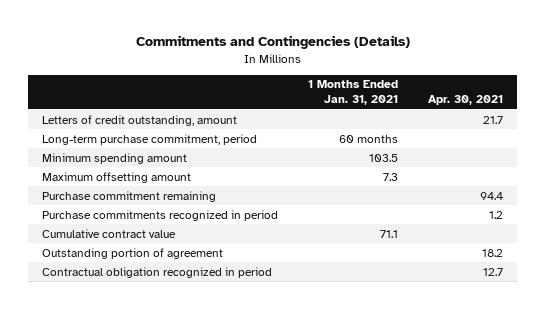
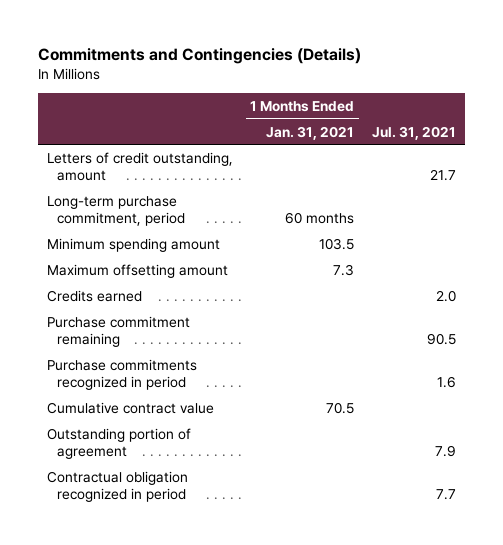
[427,95,503,106] Apr. 30, 2021 -> none
none -> [371,125,456,140] Jul. 31, 2021
none -> [46,289,142,302] Credits earned
[380,229,399,238] 71.1 -> [326,401,355,414] 70.5

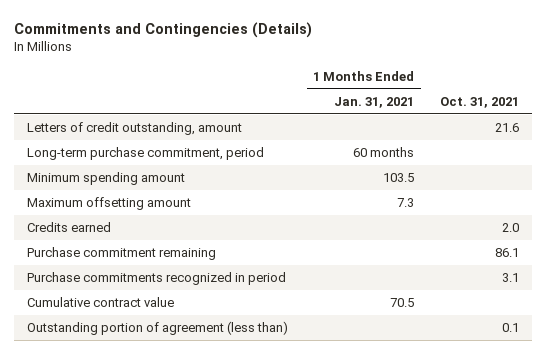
[371,125,456,140] Jul. 31, 2021 -> none
none -> [439,96,519,108] Oct. 31, 2021
[46,470,188,503] Contractual obligation recognized in period -> none
[46,427,191,460] Outstanding portion of agreement -> [26,321,288,336] Outstanding portion of agreement (less than)

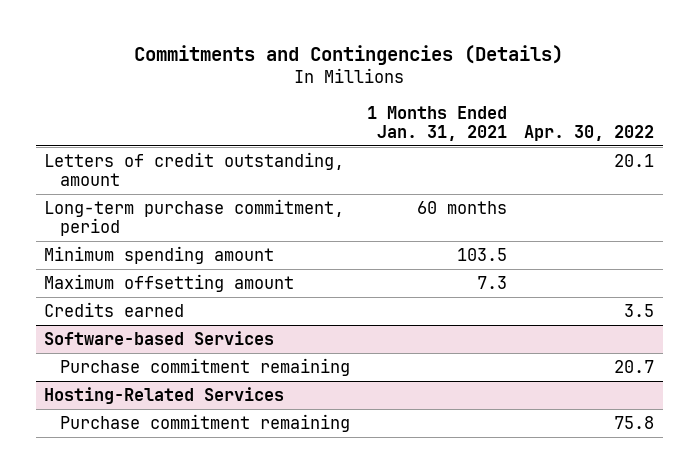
[439,96,519,108] Oct. 31, 2021 -> none
none -> [524,124,655,141] Apr. 30, 2022
[26,247,216,261] Purchase commitment remaining -> none
[26,272,286,286] Purchase commitments recognized in period -> none
[26,297,174,308] Cumulative contract value -> none
[26,321,288,336] Outstanding portion of agreement (less than) -> none
none -> [43,330,274,345] Software-based Services
none -> [60,357,351,376] Purchase commitment remaining
none -> [43,386,284,404] Hosting-Related Services
none -> [60,413,351,432] Purchase commitment remaining

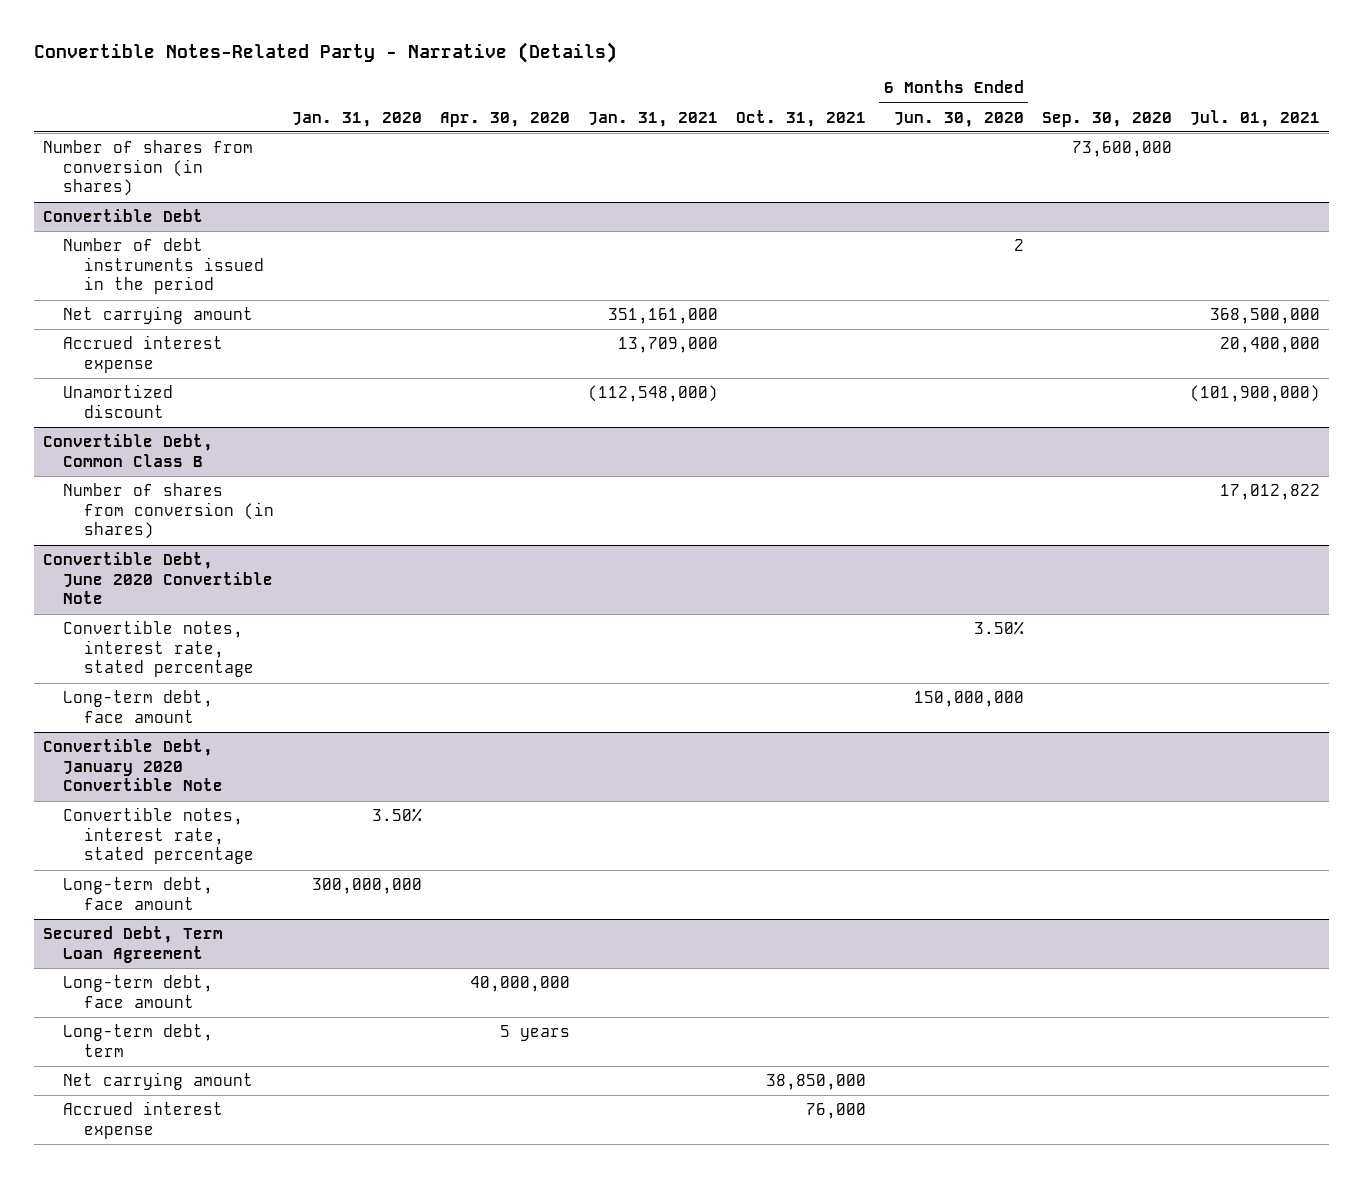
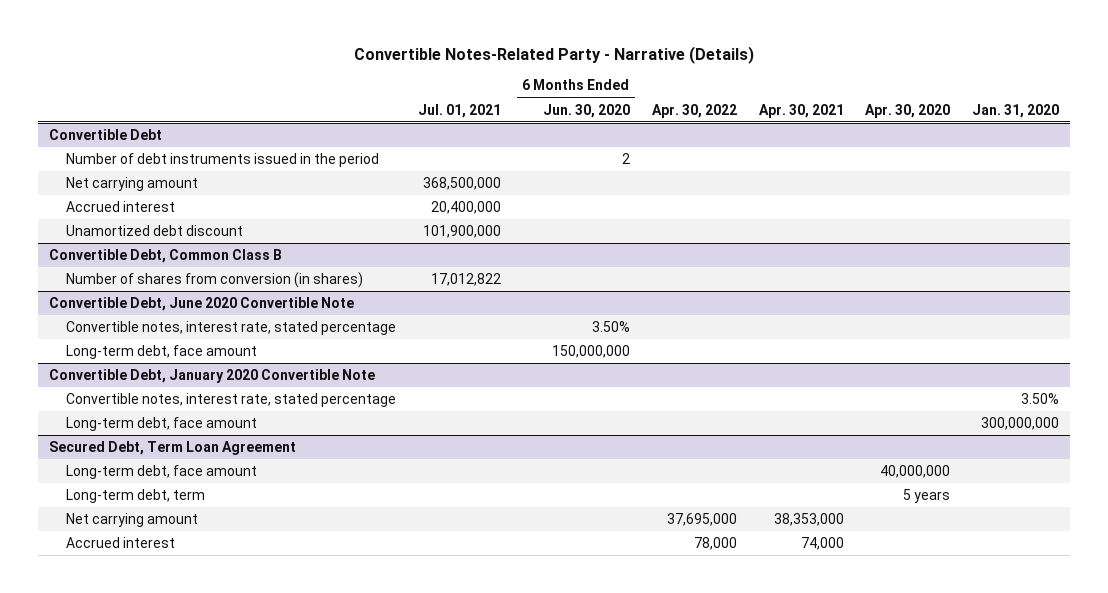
[587,111,718,127] Jan. 31, 2021 -> none
[735,109,866,127] Oct. 31, 2021 -> none
[1041,111,1172,127] Sep. 30, 2020 -> none
none -> [651,103,737,118] Apr. 30, 2022
none -> [758,103,844,118] Apr. 30, 2021
[43,140,254,197] Number of shares from conversion (in shares) -> none
[63,335,224,373] Accrued interest expense -> [66,200,176,212] Accrued interest
[63,384,174,418] Unamortized discount -> [66,224,244,236] Unamortized debt discount
[1190,385,1321,403] (101,900,000) -> [423,224,502,238] 101,900,000
[63,1101,224,1139] Accrued interest expense -> [66,536,176,548] Accrued interest

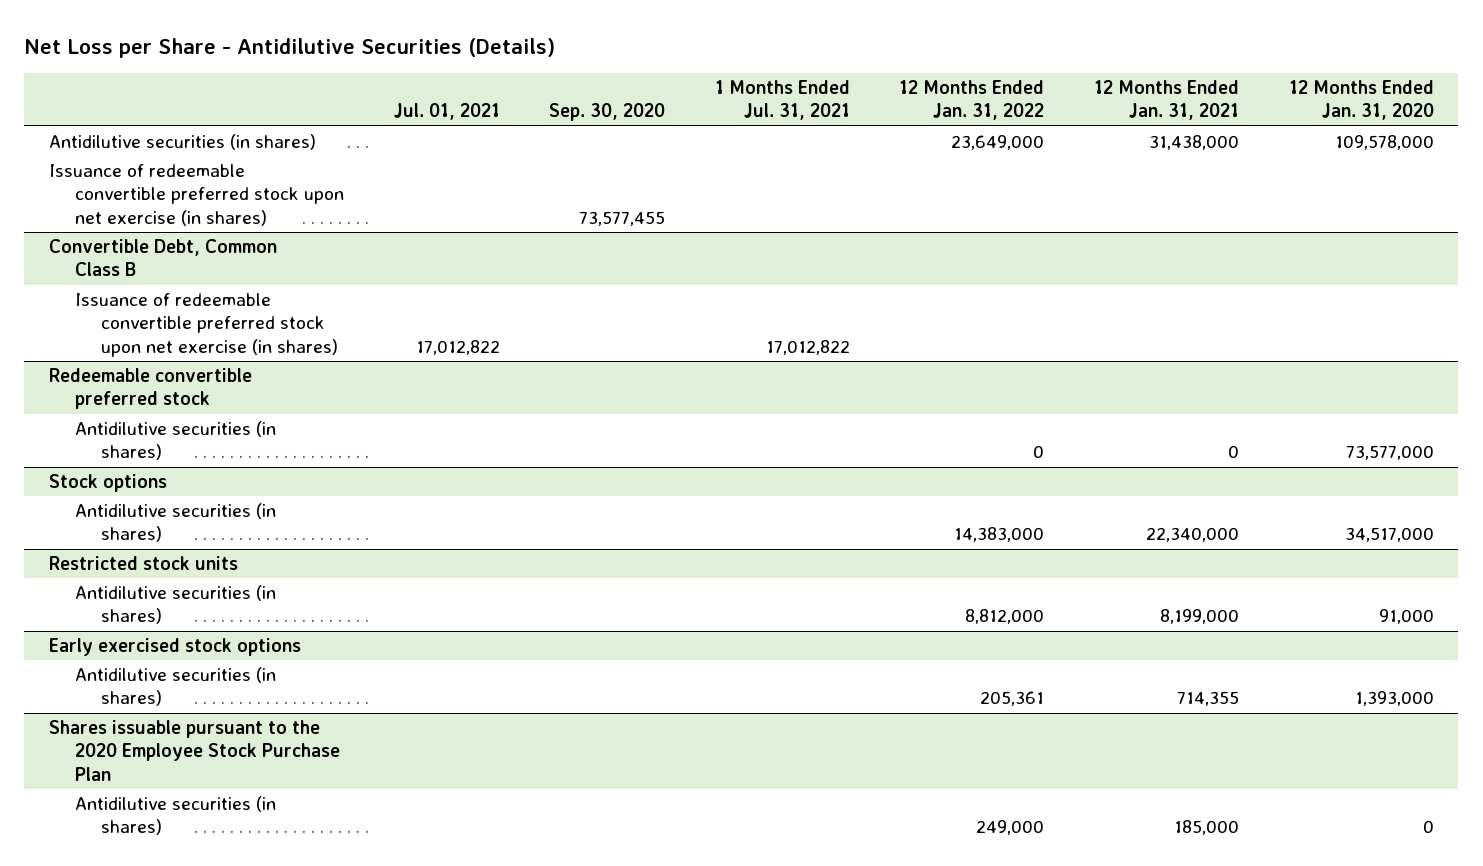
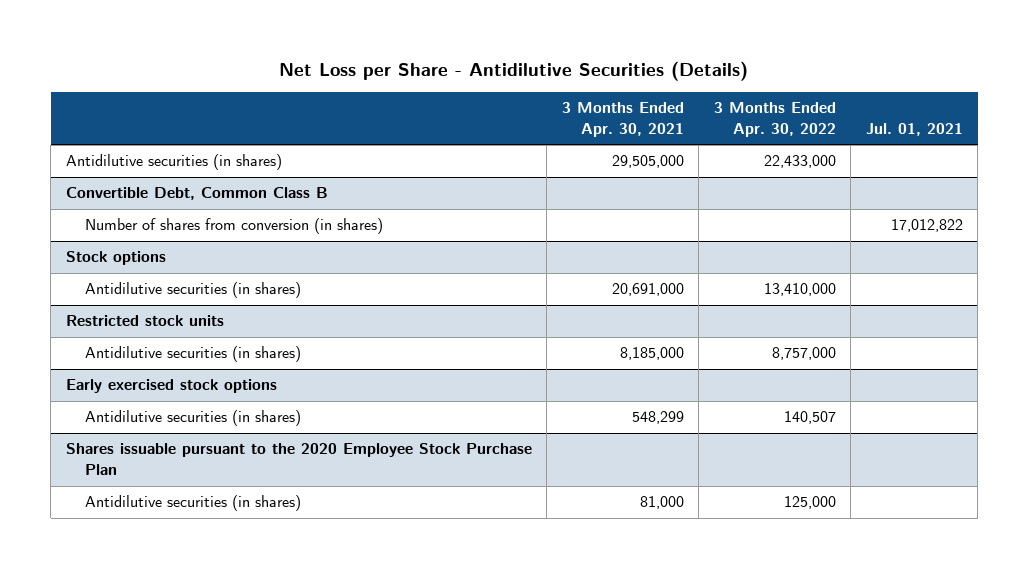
[549,103,666,122] Sep. 30, 2020 -> none
[714,80,850,121] 1 Months Ended Jul. 31, 2021 -> none
[899,80,1045,121] 12 Months Ended Jan. 31, 2022 -> none
[1094,80,1240,121] 12 Months Ended Jan. 31, 2021 -> none
[1288,80,1434,121] 12 Months Ended Jan. 31, 2020 -> none
none -> [561,102,684,138] 3 Months Ended Apr. 30, 2021
none -> [713,102,836,138] 3 Months Ended Apr. 30, 2022
[49,164,344,226] Issuance of redeemable convertible preferred stock upon net exercise (in shares) -> none
[49,368,253,410] Redeemable convertible preferred stock -> none
[74,421,276,461] Antidilutive securities (in shares) -> none
[74,293,338,357] Issuance of redeemable convertible preferred stock upon net exercise (in shares) -> [85,218,384,235] Number of shares from conversion (in shares)

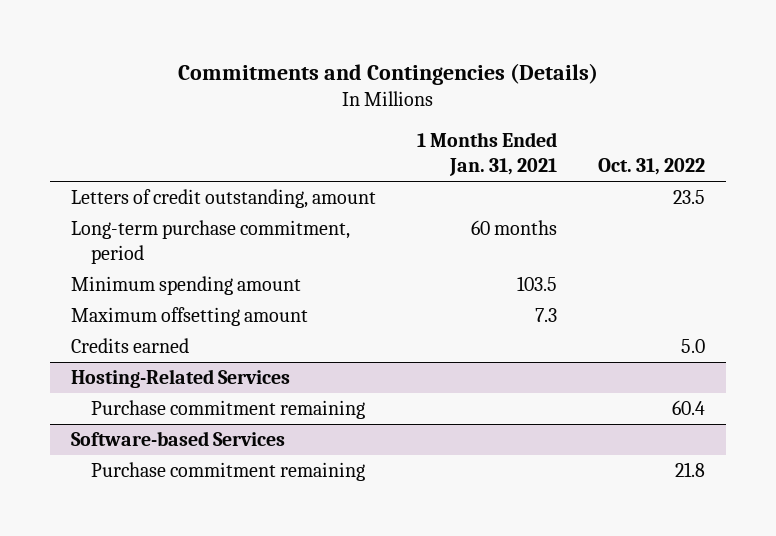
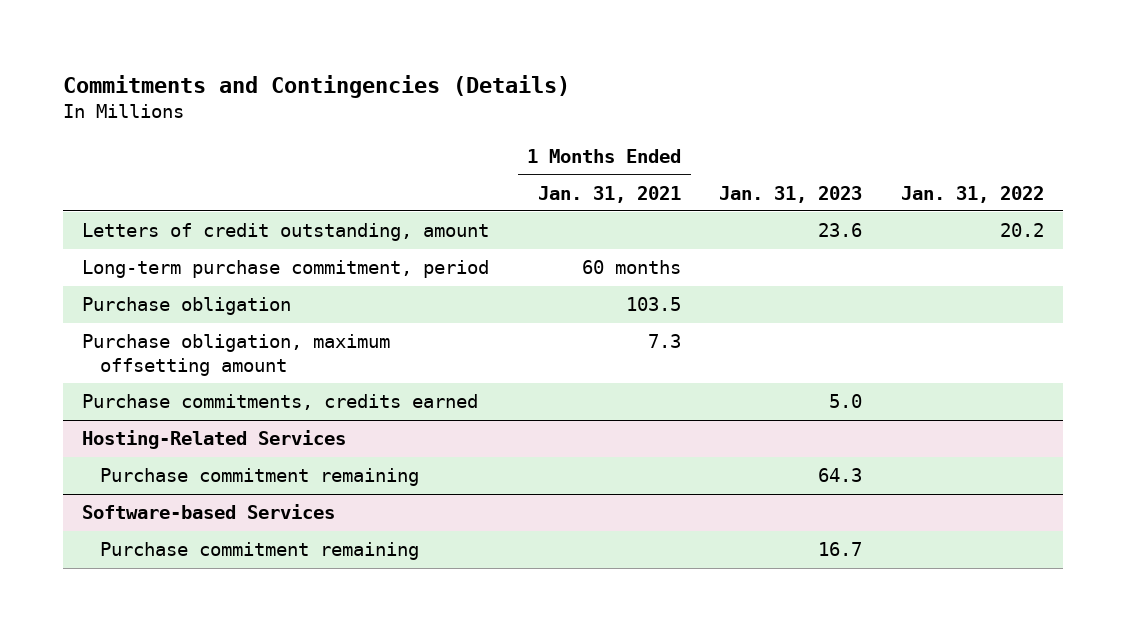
[598,158,706,176] Oct. 31, 2022 -> none
none -> [719,185,863,203] Jan. 31, 2023
none -> [900,185,1044,203] Jan. 31, 2022
[70,276,301,296] Minimum spending amount -> [82,297,292,316] Purchase obligation
[70,307,308,327] Maximum offsetting amount -> [82,334,391,376] Purchase obligation, maximum offsetting amount
[70,338,189,354] Credits earned -> [82,394,479,411] Purchase commitments, credits earned

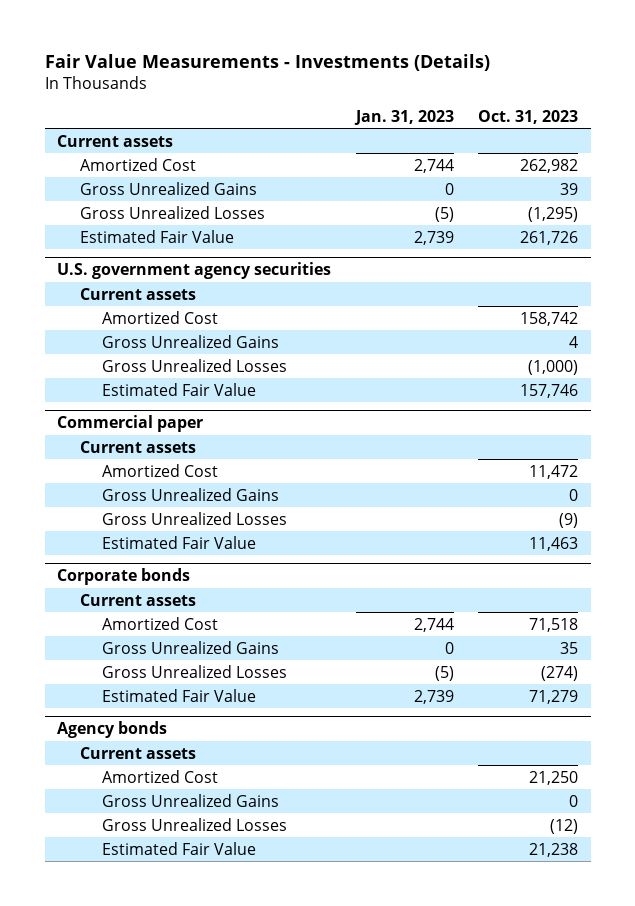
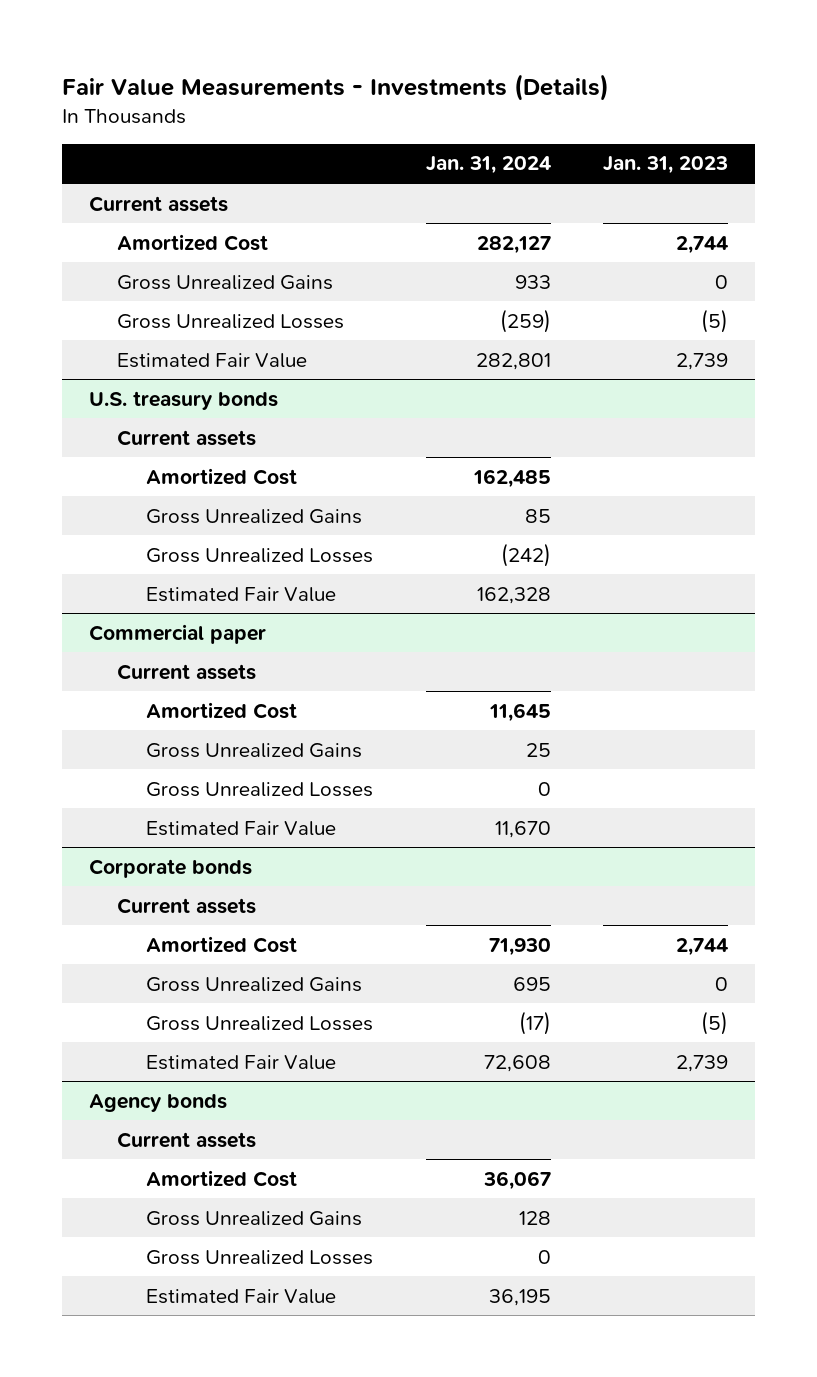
[478,109,579,124] Oct. 31, 2023 -> none
none -> [425,156,551,175] Jan. 31, 2024
[57,262,332,280] U.S. government agency securities -> [88,390,278,410] U.S. treasury bonds

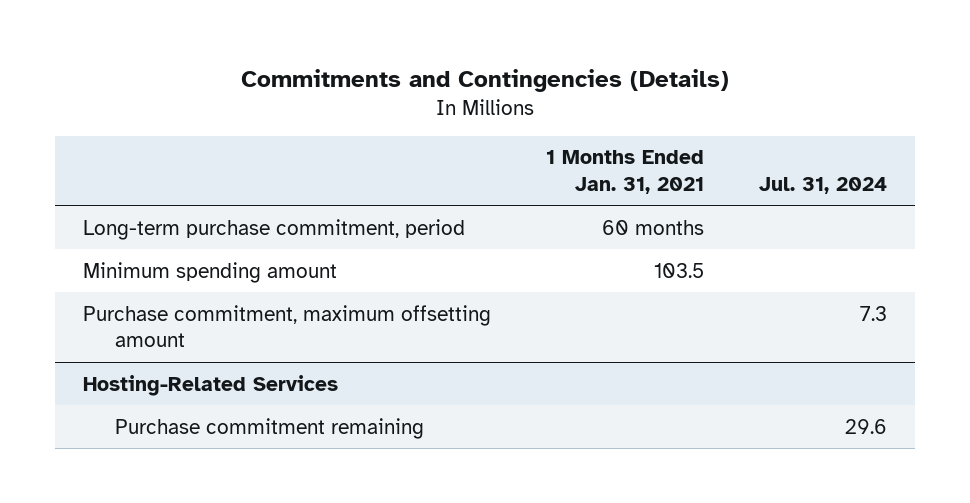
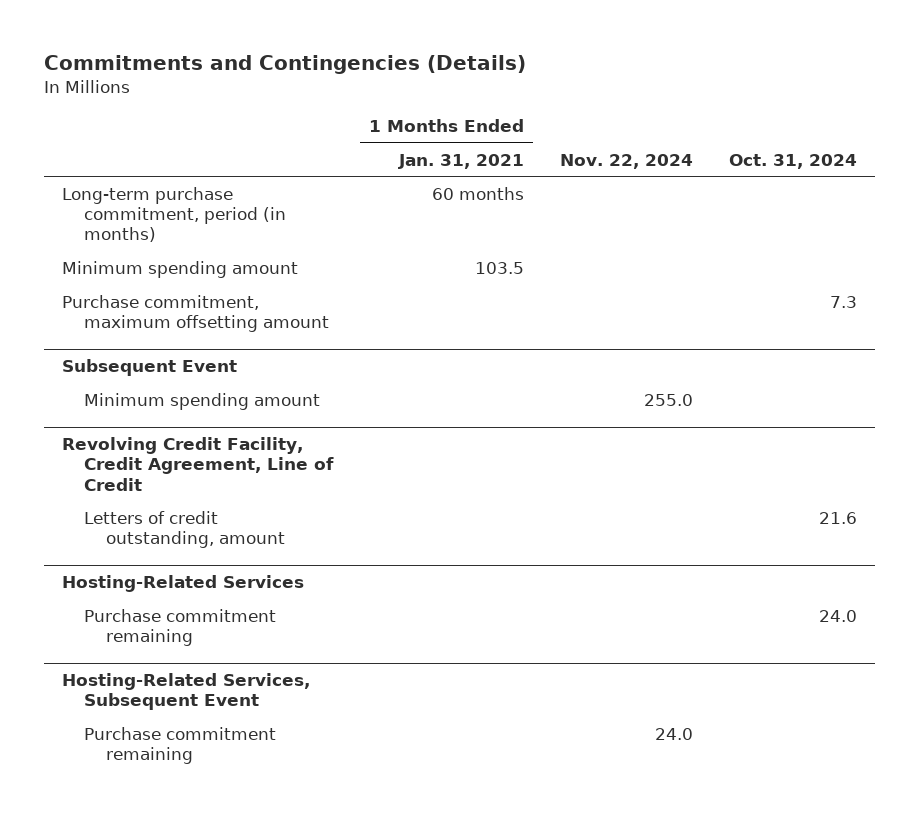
[759,176,888,194] Jul. 31, 2024 -> none
none -> [559,153,693,169] Nov. 22, 2024
none -> [728,153,857,169] Oct. 31, 2024
[82,218,465,240] Long-term purchase commitment, period -> [61,186,287,243] Long-term purchase commitment, period (in months)
none -> [61,359,237,377] Subsequent Event
none -> [84,392,321,410] Minimum spending amount
none -> [61,437,335,491] Revolving Credit Facility, Credit Agreement, Line of Credit
none -> [84,510,286,549] Letters of credit outstanding, amount
none -> [61,673,310,711] Hosting-Related Services, Subsequent Event
none -> [84,726,277,765] Purchase commitment remaining

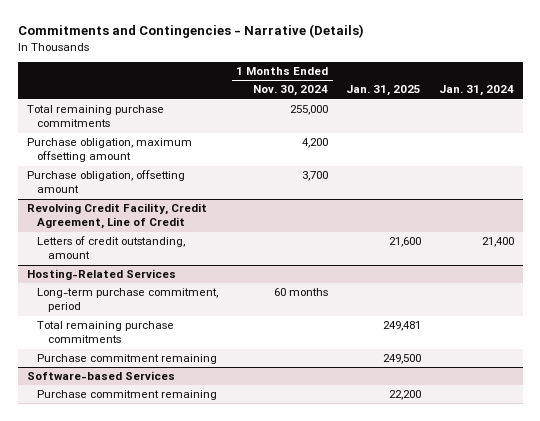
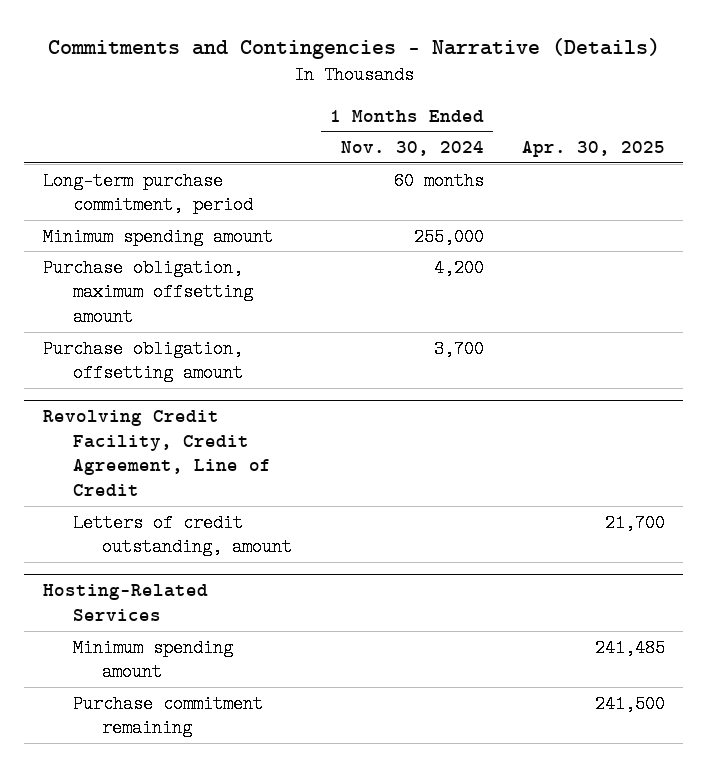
[345,85,421,97] Jan. 31, 2025 -> none
[438,85,514,97] Jan. 31, 2024 -> none
none -> [521,140,665,157] Apr. 30, 2025
none -> [43,171,253,215] Long-term purchase commitment, period
[26,105,164,128] Total remaining purchase commitments -> [43,227,274,246] Minimum spending amount
[37,288,219,313] Long-term purchase commitment, period -> none
[37,321,175,344] Total remaining purchase commitments -> [72,638,233,682] Minimum spending amount
[26,371,175,381] Software-based Services -> none
[37,390,218,401] Purchase commitment remaining -> none

